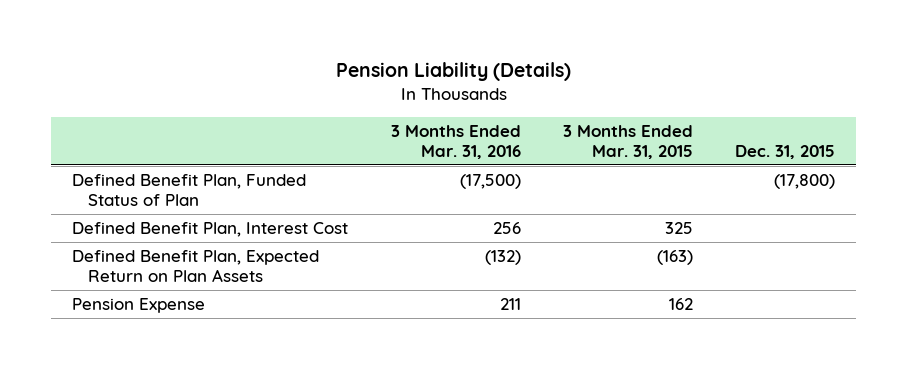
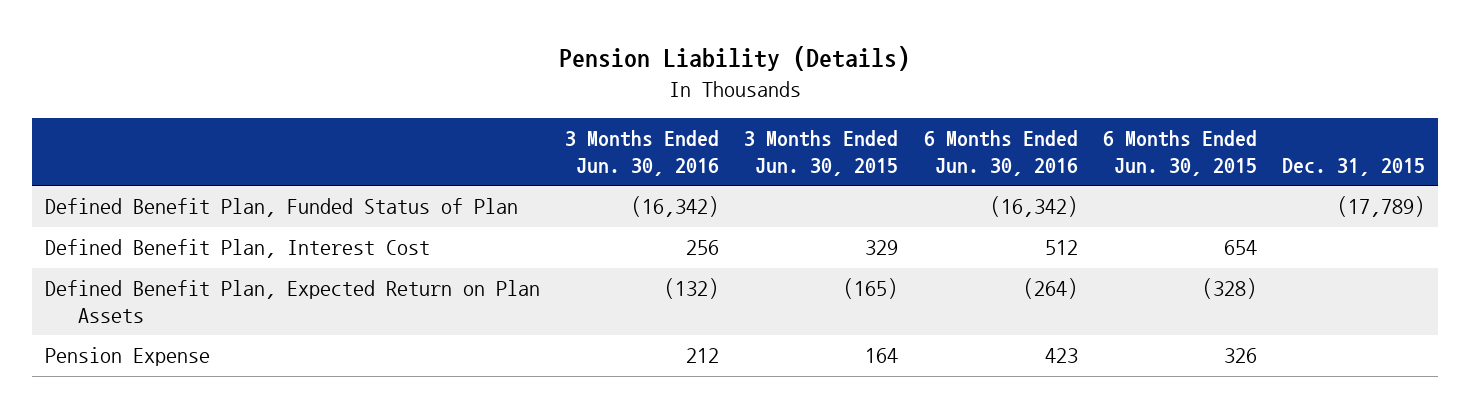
[390,125,521,159] 3 Months Ended Mar. 31, 2016 -> none
[562,125,693,159] 3 Months Ended Mar. 31, 2015 -> none
none -> [565,130,720,176] 3 Months Ended Jun. 30, 2016
none -> [744,130,899,176] 3 Months Ended Jun. 30, 2015
none -> [923,130,1078,176] 6 Months Ended Jun. 30, 2016
none -> [1102,130,1257,176] 6 Months Ended Jun. 30, 2015
[773,174,835,190] (17,800) -> [1337,196,1426,218] (17,789)

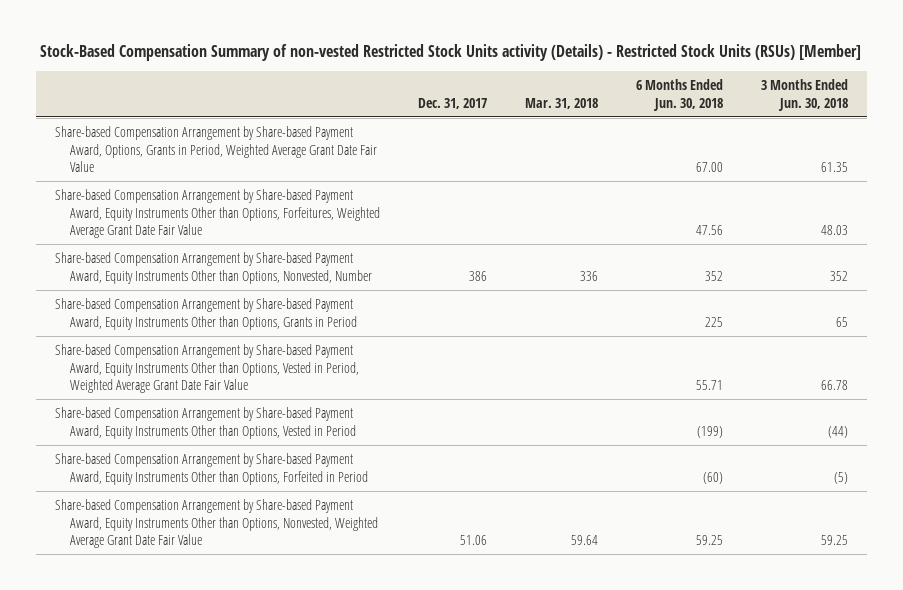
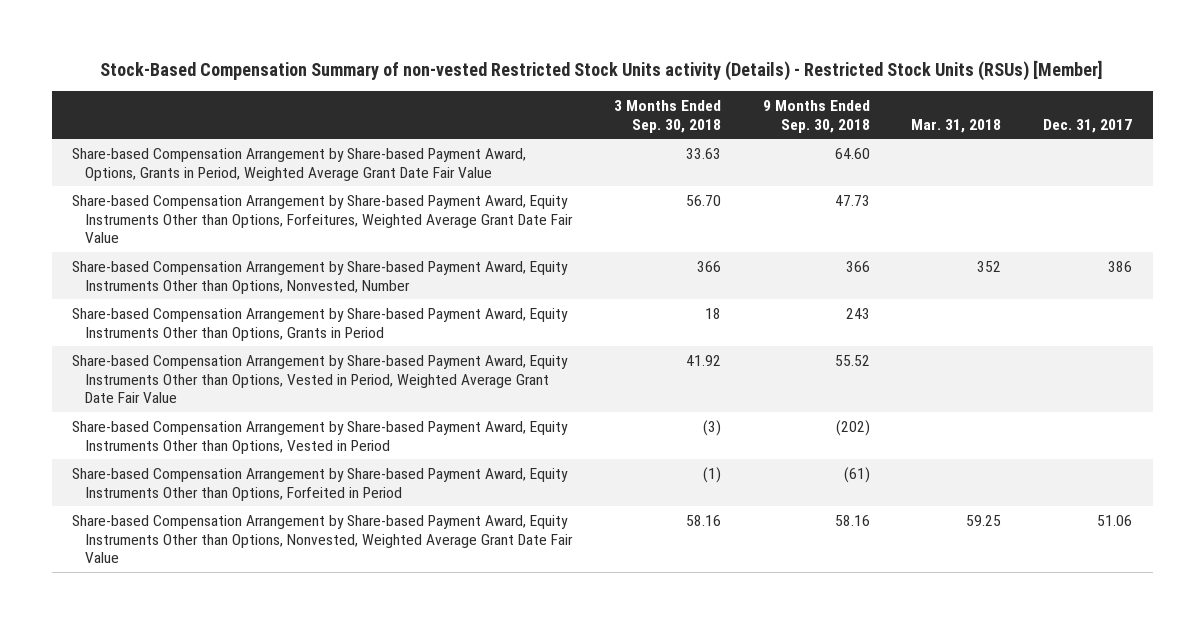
[635,78,723,111] 6 Months Ended Jun. 30, 2018 -> none
[760,78,848,111] 3 Months Ended Jun. 30, 2018 -> none
none -> [613,99,721,133] 3 Months Ended Sep. 30, 2018
none -> [762,99,870,133] 9 Months Ended Sep. 30, 2018
[579,270,598,281] 336 -> [977,260,1002,272] 352
[570,535,598,546] 59.64 -> [966,514,1002,526] 59.25

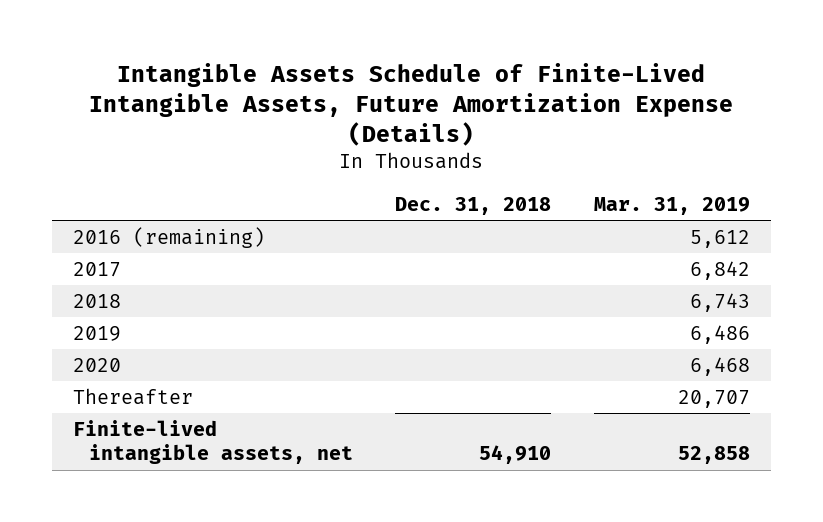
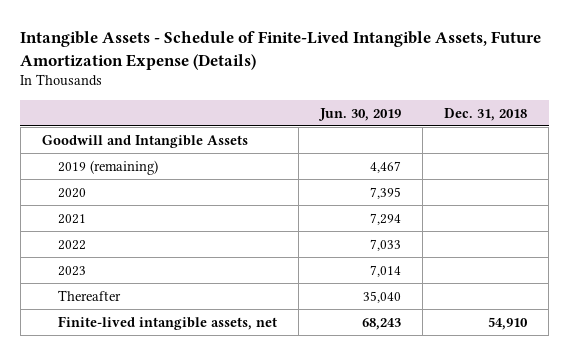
[89,63,734,147] Intangible Assets Schedule of Finite-Lived Intangible Assets, Future Amortization Expense (Details) -> [20,31,542,70] Intangible Assets - Schedule of Finite-Lived Intangible Assets, Future Amortization Expense (Details)
[593,196,750,215] Mar. 31, 2019 -> none
none -> [317,107,401,121] Jun. 30, 2019
[73,262,122,278] 2017 -> none
[73,294,122,309] 2018 -> none
[73,326,122,342] 2019 -> none
none -> [41,134,248,148] Goodwill and Intangible Assets
[73,227,266,249] 2016 (remaining) -> [57,159,158,175] 2019 (remaining)
none -> [57,213,86,224] 2021
none -> [57,239,86,250] 2022
none -> [57,265,86,276] 2023

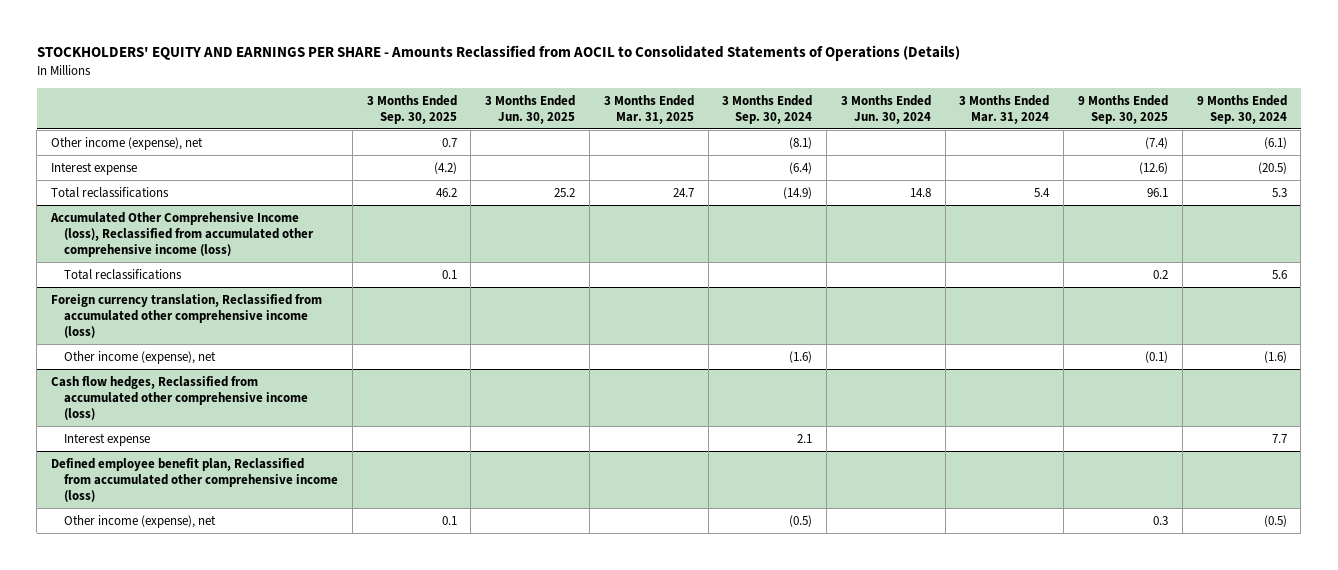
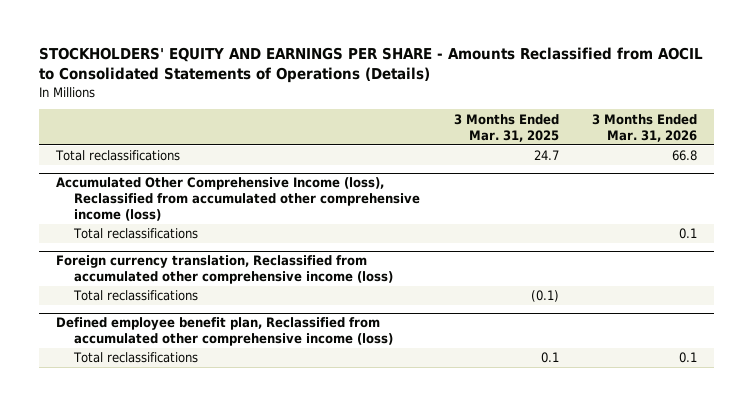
[366,94,457,124] 3 Months Ended Sep. 30, 2025 -> none
[485,94,576,124] 3 Months Ended Jun. 30, 2025 -> none
[722,94,813,124] 3 Months Ended Sep. 30, 2024 -> none
[840,94,931,124] 3 Months Ended Jun. 30, 2024 -> none
[959,94,1050,124] 3 Months Ended Mar. 31, 2024 -> none
[1078,94,1169,124] 9 Months Ended Sep. 30, 2025 -> none
[1196,94,1287,124] 9 Months Ended Sep. 30, 2024 -> none
none -> [592,113,698,142] 3 Months Ended Mar. 31, 2026
[51,136,204,150] Other income (expense), net -> none
[51,161,138,175] Interest expense -> none
[64,350,217,364] Other income (expense), net -> none
[51,375,309,420] Cash flow hedges, Reclassified from accumulated other comprehensive income (loss) -> none
[64,432,151,446] Interest expense -> none
none -> [73,290,199,302] Total reclassifications
[64,514,217,528] Other income (expense), net -> none
none -> [73,352,199,364] Total reclassifications

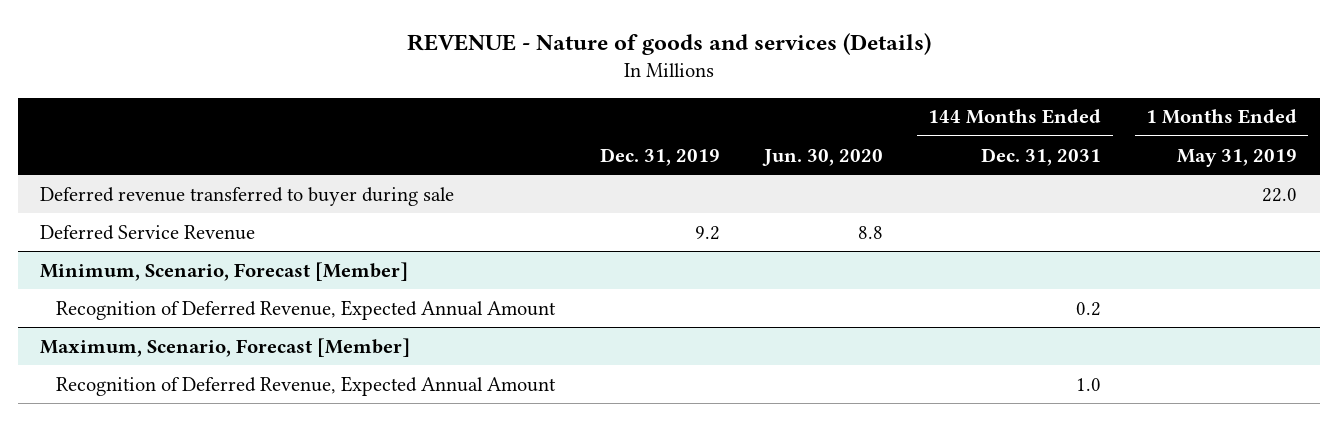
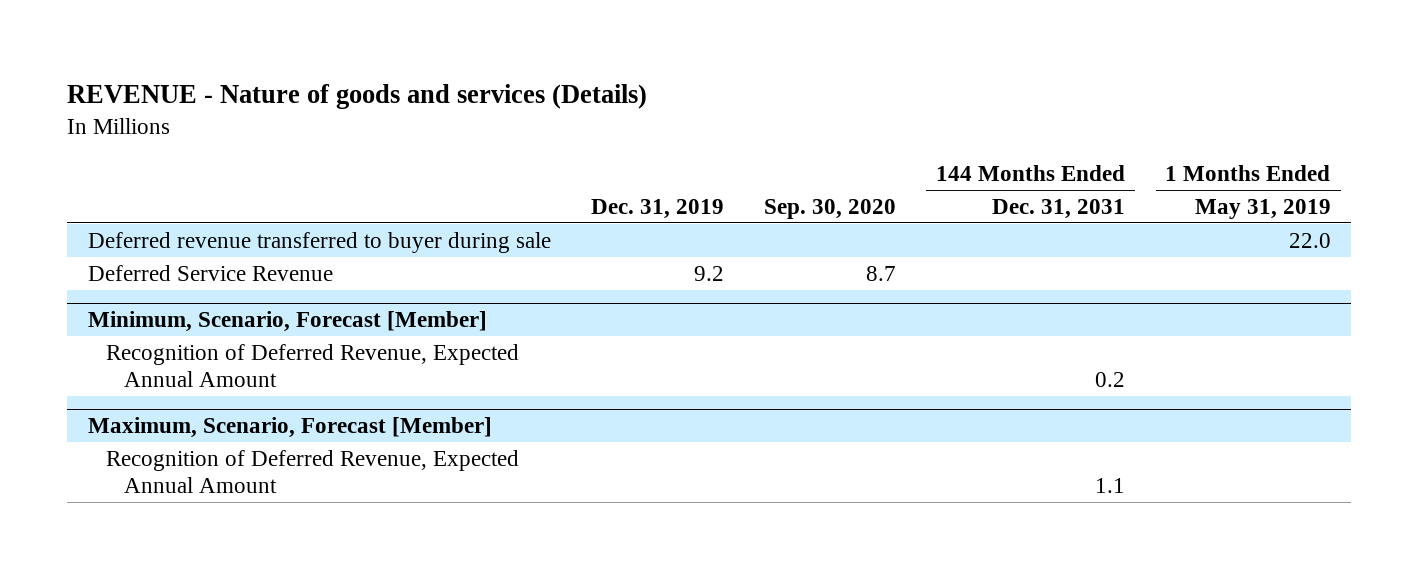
[762,148,884,166] Jun. 30, 2020 -> none
none -> [764,199,897,220] Sep. 30, 2020
[1076,377,1102,391] 1.0 -> [1095,477,1126,493] 1.1

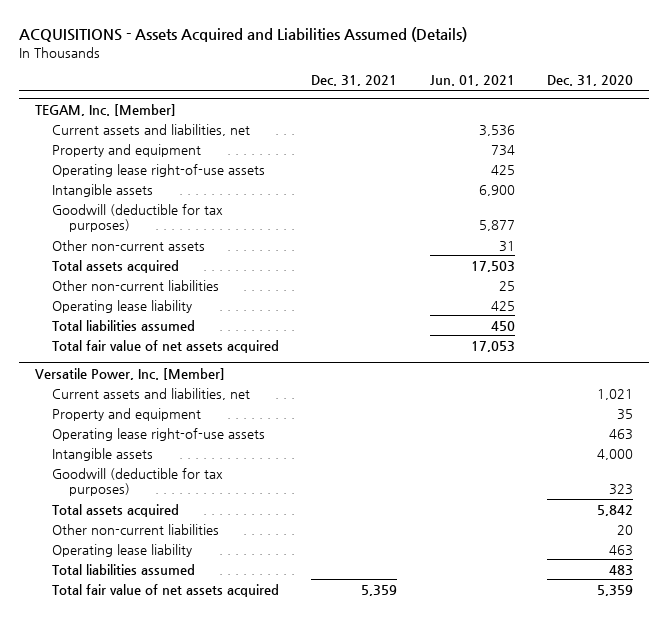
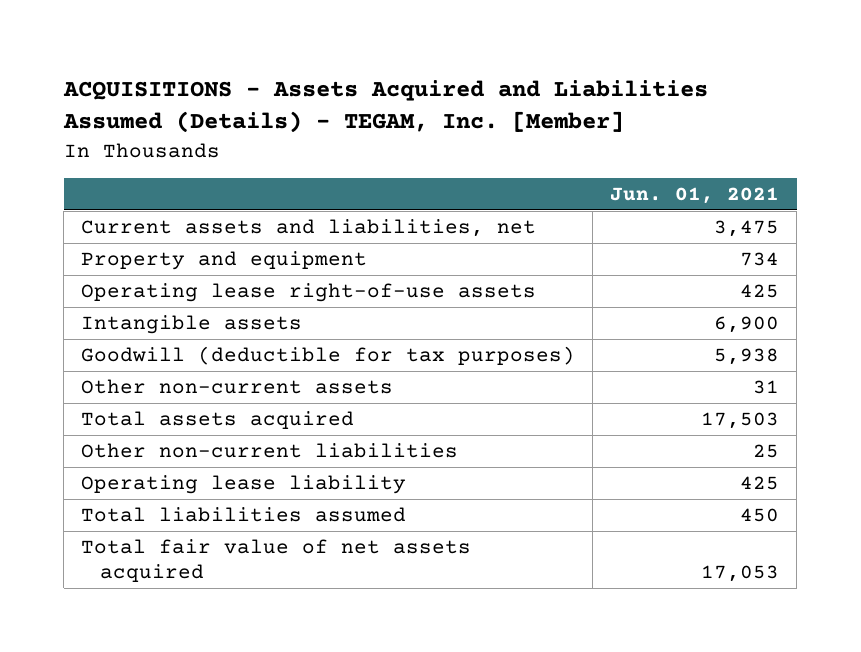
[19,27,468,43] ACQUISITIONS - Assets Acquired and Liabilities Assumed (Details) -> [62,80,708,134] ACQUISITIONS - Assets Acquired and Liabilities Assumed (Details) - TEGAM, Inc. [Member]
[311,75,398,87] Dec. 31, 2021 -> none
[547,75,634,87] Dec. 31, 2020 -> none
[35,103,177,116] TEGAM, Inc. [Member] -> none
[478,124,515,136] 3,536 -> [714,220,780,238] 3,475
[478,220,515,232] 5,877 -> [714,348,780,366] 5,938
[35,367,226,380] Versatile Power, Inc. [Member] -> none
[52,387,251,400] Current assets and liabilities, net -> none
[52,407,202,421] Property and equipment -> none
[52,427,266,441] Operating lease right-of-use assets -> none
[52,447,154,461] Intangible assets -> none
[52,467,224,497] Goodwill (deductible for tax purposes) -> none
[52,503,180,517] Total assets acquired -> none
[52,523,220,535] Other non-current liabilities -> none
[52,543,193,557] Operating lease liability -> none
[52,563,196,575] Total liabilities assumed -> none
[52,583,280,597] Total fair value of net assets acquired -> none

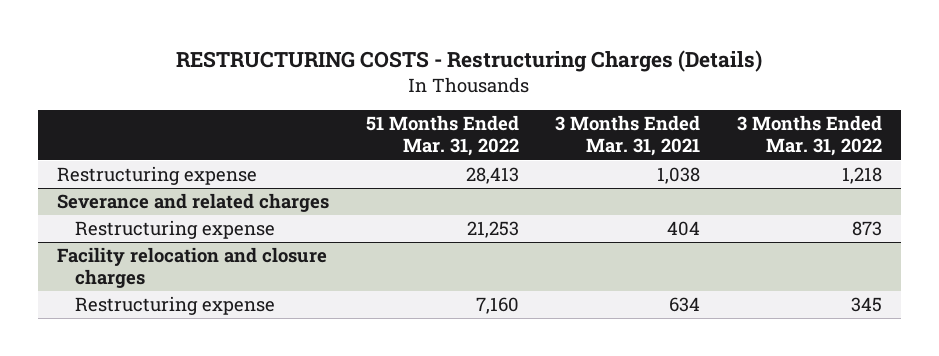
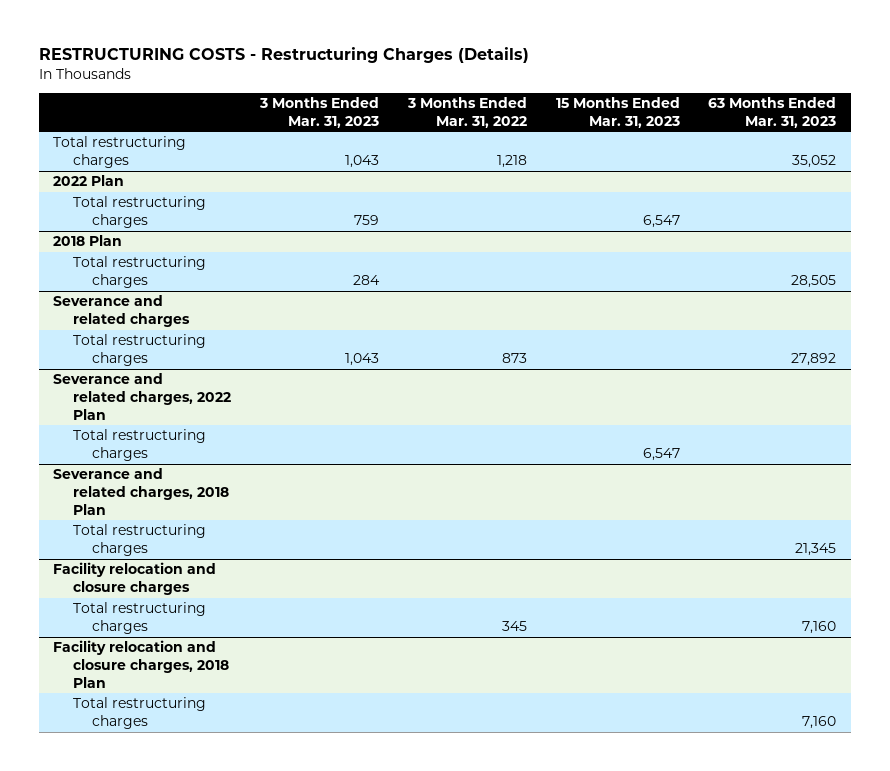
[365,115,519,157] 51 Months Ended Mar. 31, 2022 -> none
[555,115,701,157] 3 Months Ended Mar. 31, 2021 -> none
none -> [258,97,379,128] 3 Months Ended Mar. 31, 2023
none -> [555,97,680,128] 15 Months Ended Mar. 31, 2023
none -> [708,97,837,128] 63 Months Ended Mar. 31, 2023
[56,166,257,186] Restructuring expense -> [53,136,187,168] Total restructuring charges
none -> [53,175,125,187] 2022 Plan
none -> [72,196,206,228] Total restructuring charges
none -> [53,235,123,247] 2018 Plan
none -> [72,256,206,288] Total restructuring charges
[74,220,275,240] Restructuring expense -> [72,334,206,366] Total restructuring charges
none -> [53,373,231,420] Severance and related charges, 2022 Plan
none -> [72,429,206,461] Total restructuring charges
none -> [53,468,229,515] Severance and related charges, 2018 Plan
none -> [72,524,206,556] Total restructuring charges
[74,296,275,316] Restructuring expense -> [72,602,206,634] Total restructuring charges
none -> [53,640,229,688] Facility relocation and closure charges, 2018 Plan
none -> [72,697,206,729] Total restructuring charges

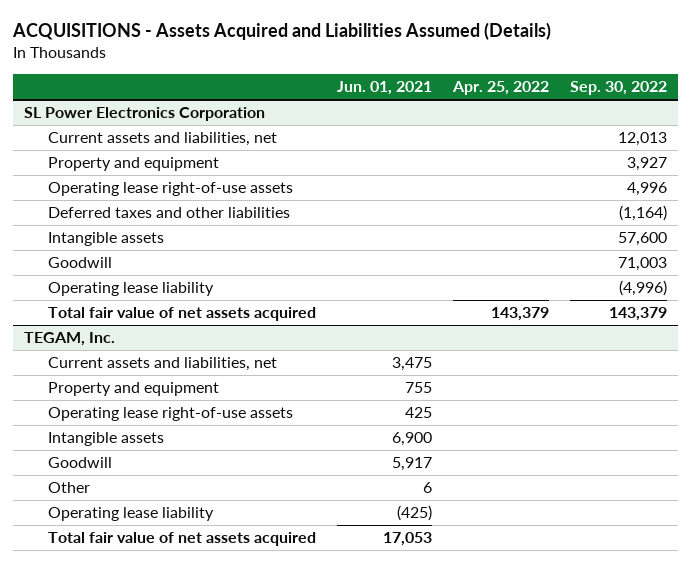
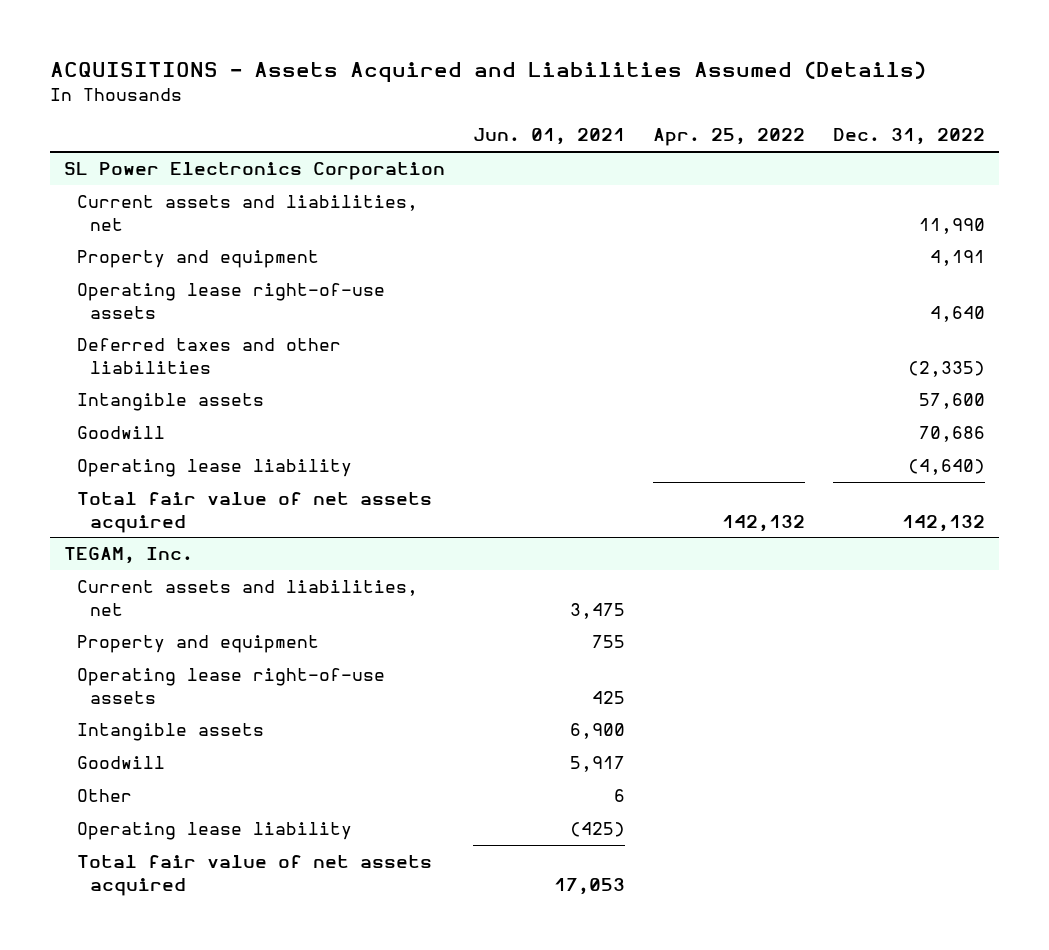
[570,81,668,96] Sep. 30, 2022 -> none
none -> [832,128,985,146] Dec. 31, 2022
[491,307,550,322] 143,379 -> [721,514,805,532] 142,132

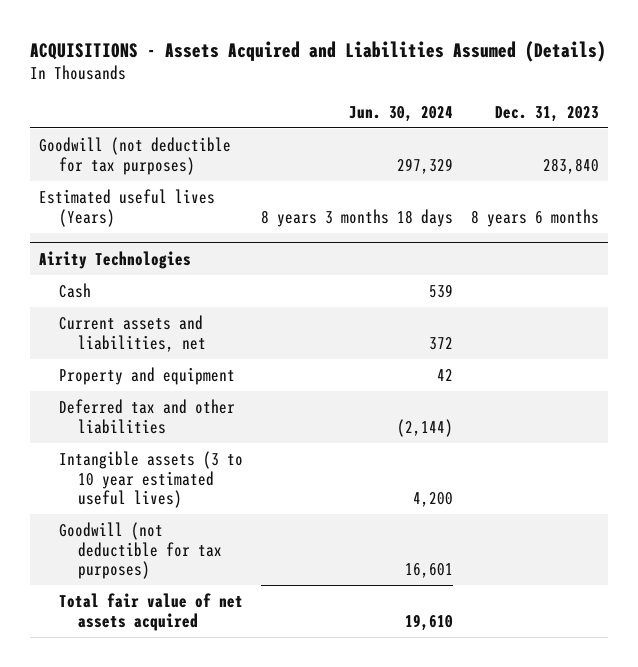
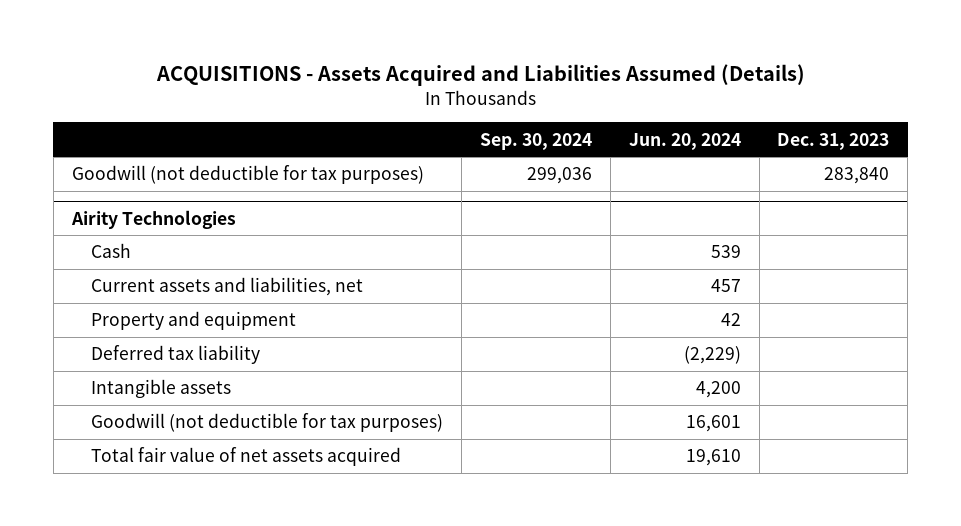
[348,105,453,122] Jun. 30, 2024 -> none
none -> [480,132,593,150] Sep. 30, 2024
none -> [628,132,741,150] Jun. 20, 2024
[39,188,216,227] Estimated useful lives (Years) -> none
[58,398,235,434] Deferred tax and other liabilities -> [91,345,261,365] Deferred tax liability
[58,450,243,509] Intangible assets (3 to 10 year estimated useful lives) -> [91,379,232,399] Intangible assets

